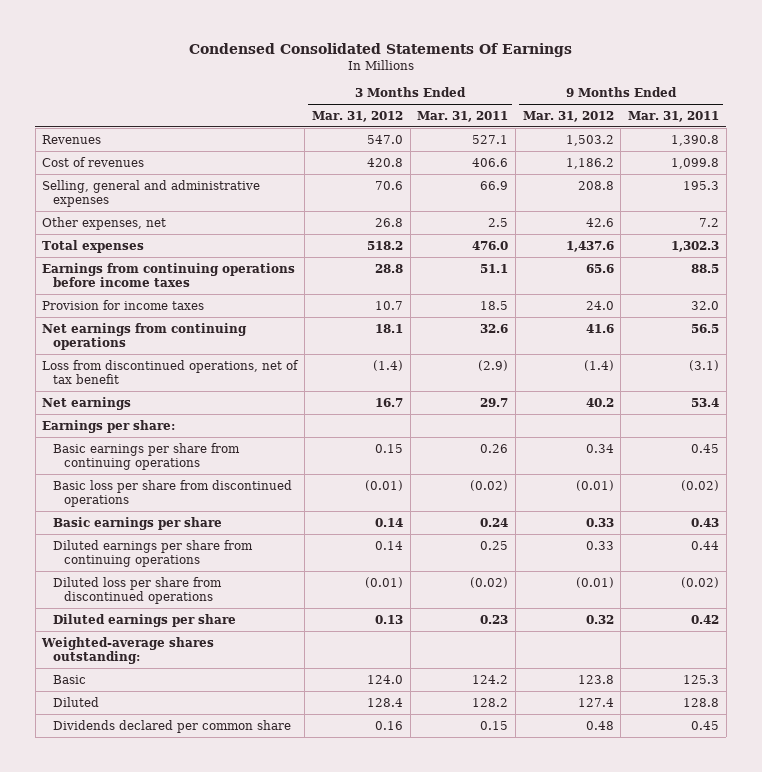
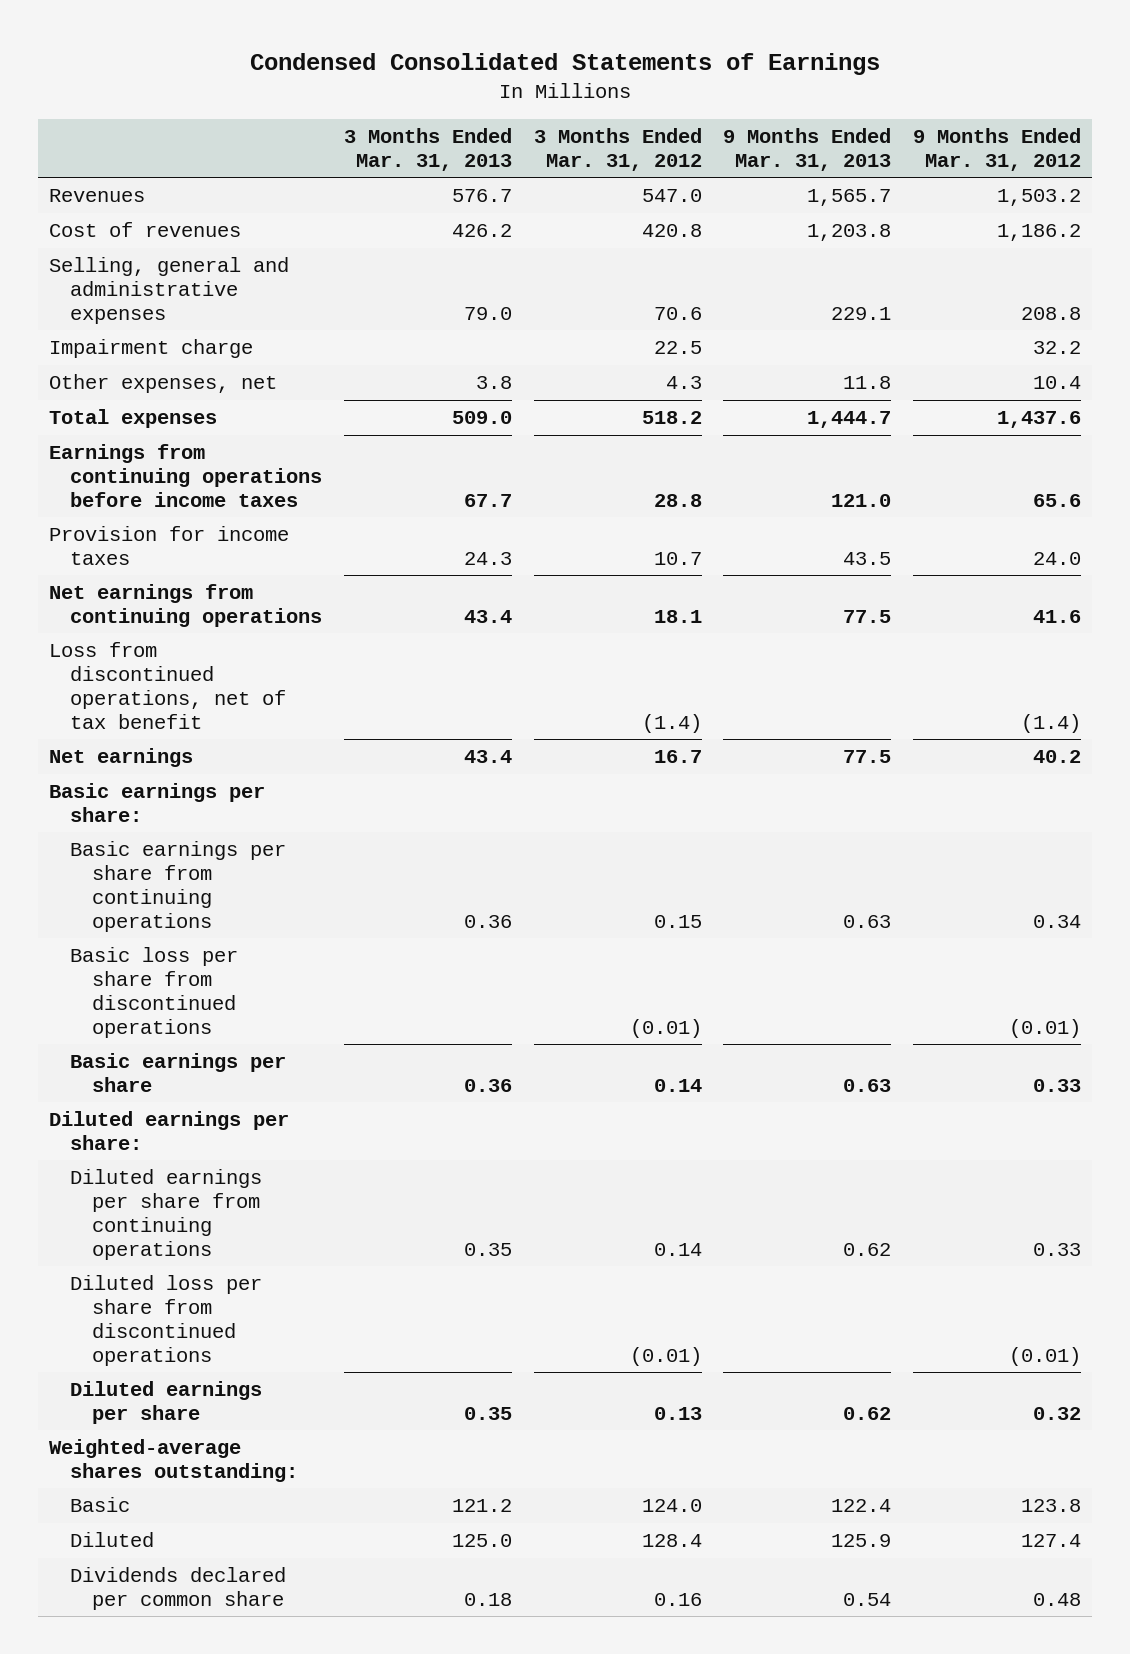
[188,42,572,57] Condensed Consolidated Statements Of Earnings -> [249,53,880,76] Condensed Consolidated Statements of Earnings
[417,110,509,122] Mar. 31, 2011 -> none
[628,110,720,122] Mar. 31, 2011 -> none
none -> [343,127,512,171] 3 Months Ended Mar. 31, 2013
none -> [723,127,892,171] 9 Months Ended Mar. 31, 2013
none -> [48,339,253,359] Impairment charge
[374,217,403,227] 26.8 -> [665,376,702,390] 4.3
[585,217,614,227] 42.6 -> [1032,376,1081,390] 10.4
[42,419,176,433] Earnings per share: -> [48,783,265,822] Basic earnings per share:
none -> [48,1111,289,1150] Diluted earnings per share:

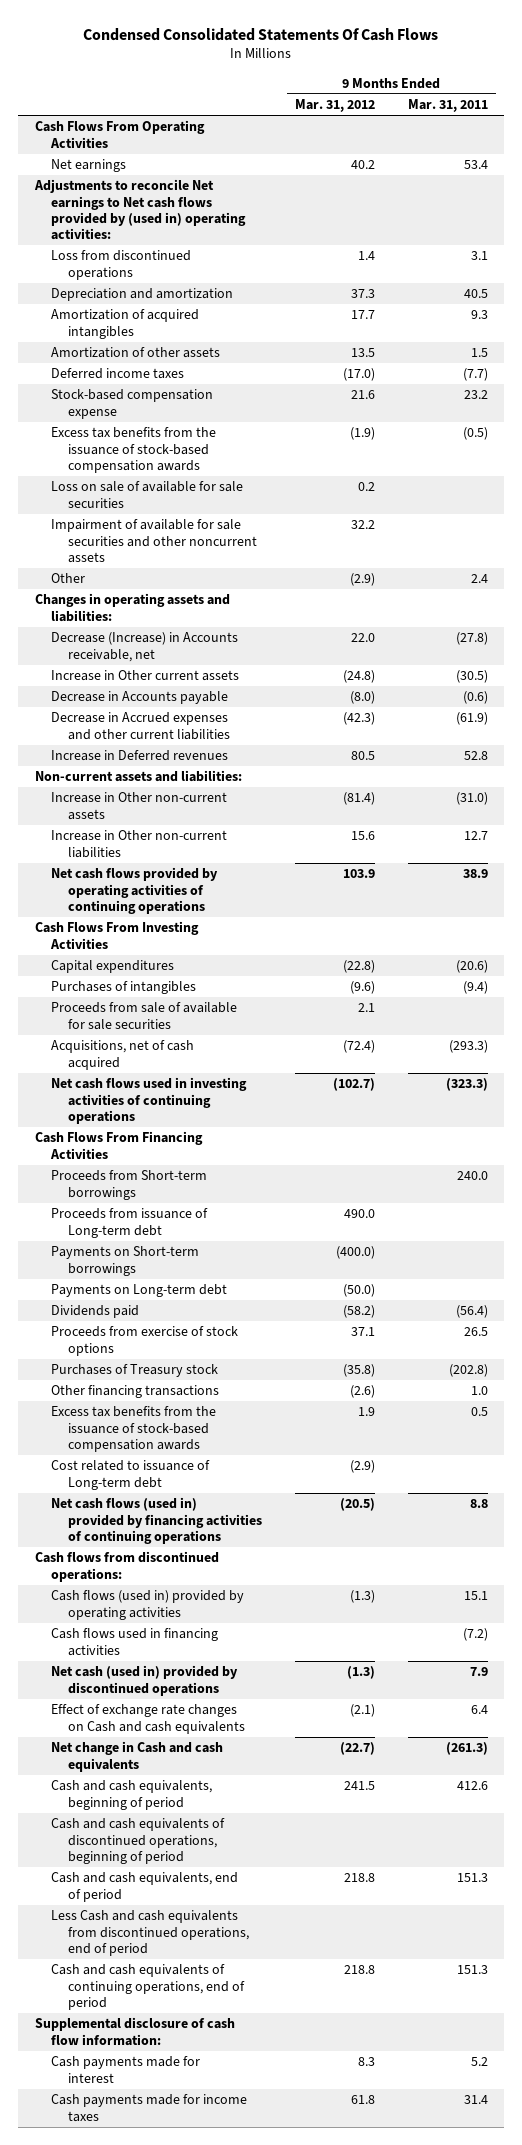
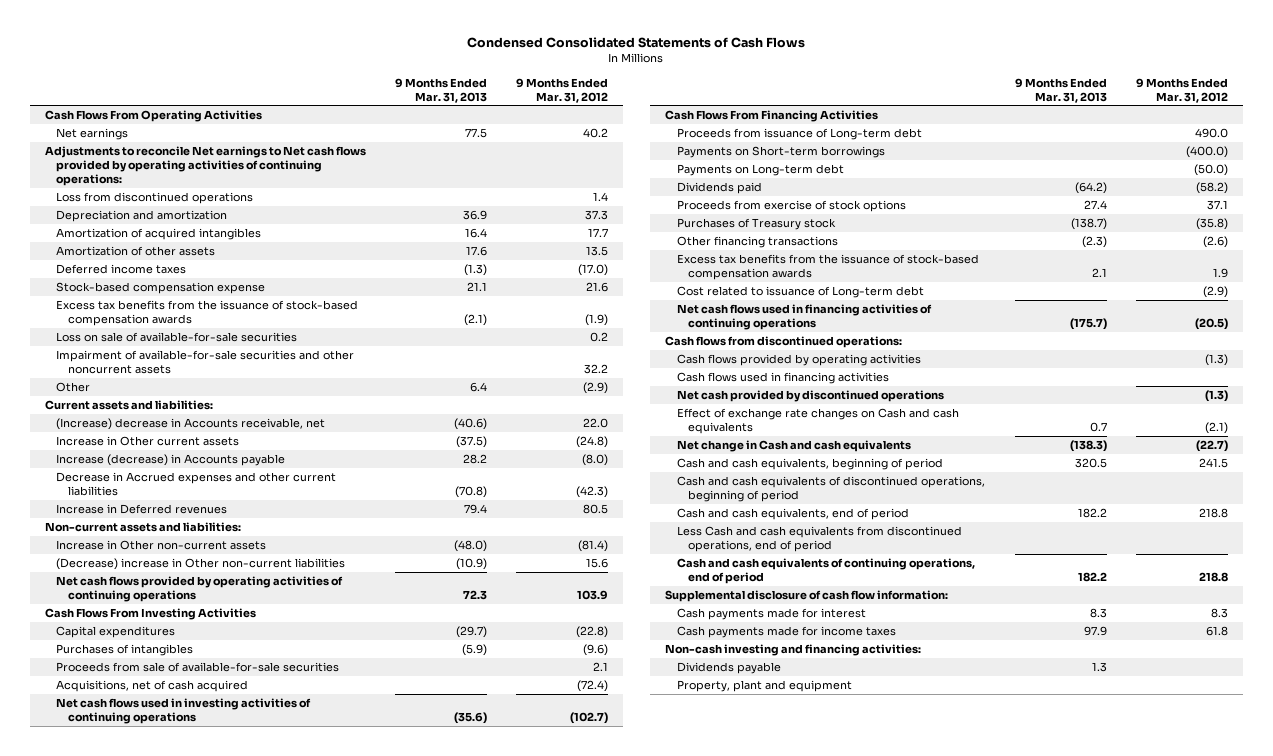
[83,27,439,41] Condensed Consolidated Statements Of Cash Flows -> [467,37,806,49] Condensed Consolidated Statements of Cash Flows
[407,99,488,113] Mar. 31, 2011 -> none
none -> [394,77,487,103] 9 Months Ended Mar. 31, 2013
[33,179,247,241] Adjustments to reconcile Net earnings to Net cash flows provided by (used in) operating activities: -> [44,146,366,186] Adjustments to reconcile Net earnings to Net cash flows provided by operating activities of continuing operations:
[51,481,244,508] Loss on sale of available for sale securities -> [56,332,298,343] Loss on sale of available-for-sale securities
[51,519,258,563] Impairment of available for sale securities and other noncurrent assets -> [56,350,355,374] Impairment of available-for-sale securities and other noncurrent assets
[34,593,230,622] Changes in operating assets and liabilities: -> none
none -> [44,400,213,411] Current assets and liabilities:
[51,632,239,662] Decrease (Increase) in Accounts receivable, net -> [56,418,326,431] (Increase) decrease in Accounts receivable, net
[51,691,229,705] Decrease in Accounts payable -> [56,454,286,467] Increase (decrease) in Accounts payable
[51,830,228,858] Increase in Other non-current liabilities -> [56,558,346,571] (Decrease) increase in Other non-current liabilities
[51,1002,238,1030] Proceeds from sale of available for sale securities -> [56,662,340,673] Proceeds from sale of available-for-sale securities
[51,1170,208,1200] Proceeds from Short-term borrowings -> none
[51,1497,263,1544] Net cash flows (used in) provided by financing activities of continuing operations -> [676,304,932,330] Net cash flows used in financing activities of continuing operations
[51,1590,245,1620] Cash flows (used in) provided by operating activities -> [676,354,921,367] Cash flows provided by operating activities
[51,1665,239,1696] Net cash (used in) provided by discontinued operations -> [676,390,944,403] Net cash provided by discontinued operations
none -> [664,644,921,657] Non-cash investing and financing activities:
none -> [676,662,781,675] Dividends payable
none -> [676,680,852,693] Property, plant and equipment

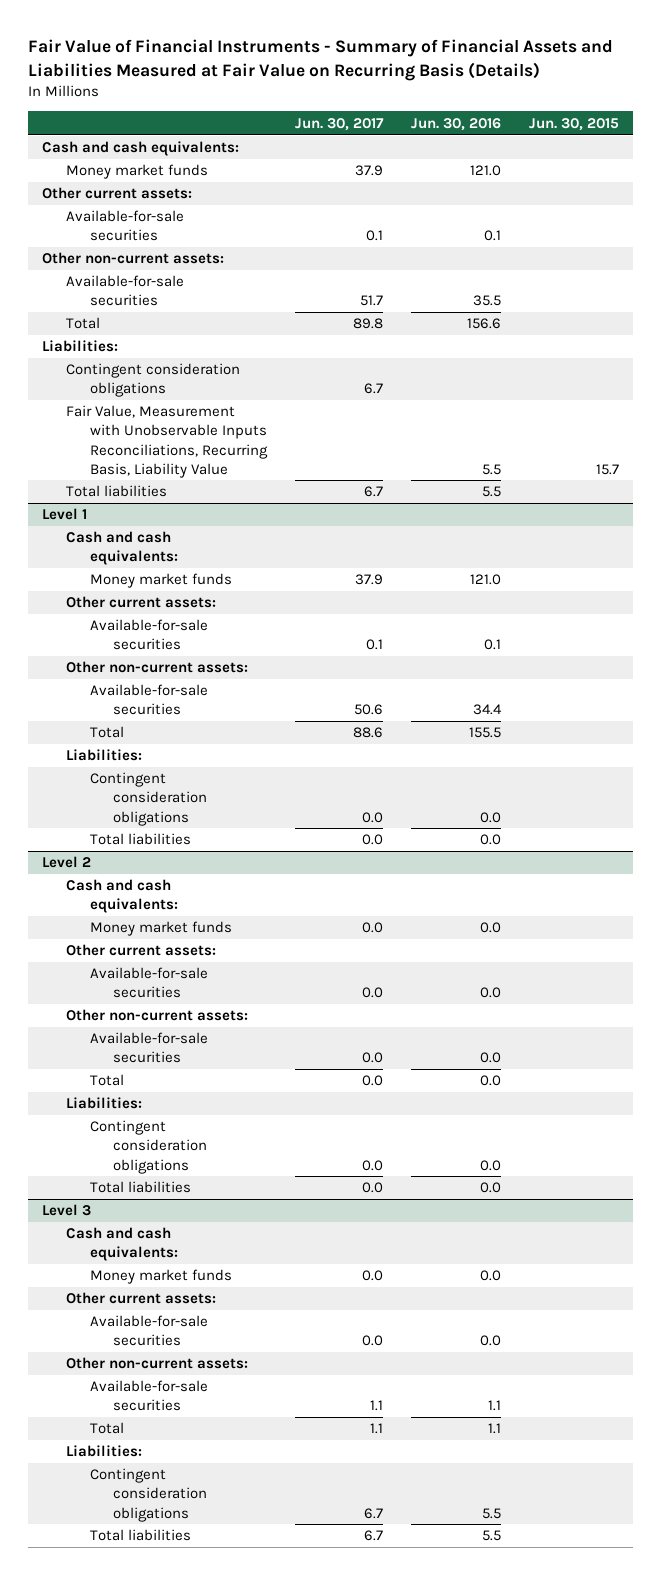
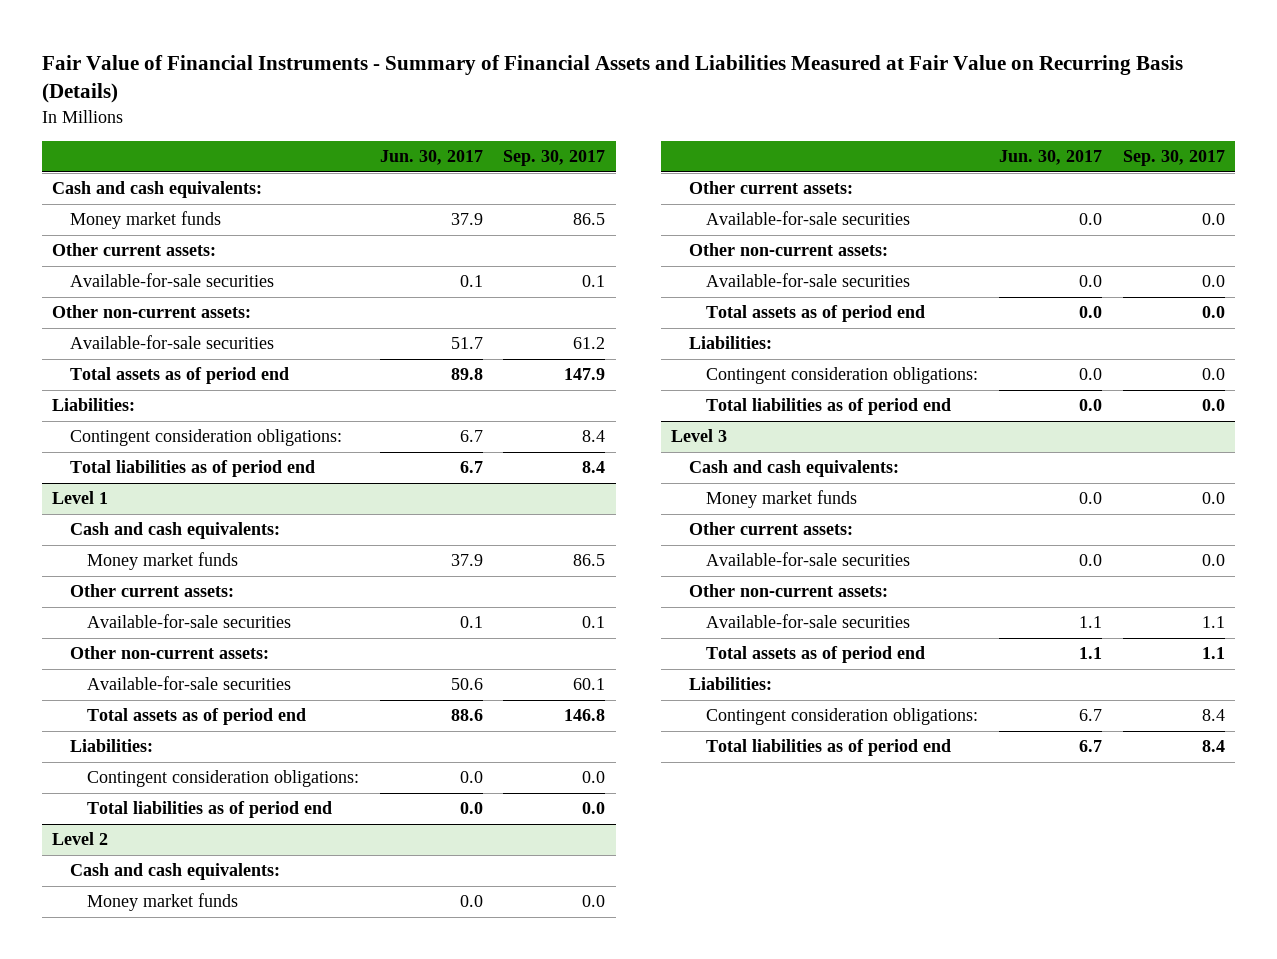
[410,117,501,131] Jun. 30, 2016 -> none
[529,117,620,131] Jun. 30, 2015 -> none
none -> [503,150,606,167] Sep. 30, 2017
[66,317,101,330] Total -> [69,367,289,385] Total assets as of period end
[66,405,268,478] Fair Value, Measurement with Unobservable Inputs Reconciliations, Recurring Basis, Liability Value -> none
[66,363,241,398] Contingent consideration obligations -> [69,429,342,447] Contingent consideration obligations:
[66,485,168,498] Total liabilities -> [69,460,315,478] Total liabilities as of period end
[89,726,124,739] Total -> [87,708,307,726] Total assets as of period end
[89,772,208,826] Contingent consideration obligations -> [87,770,360,788] Contingent consideration obligations:
[89,833,191,846] Total liabilities -> [87,801,333,819] Total liabilities as of period end
[89,1074,124,1087] Total -> [706,305,926,323] Total assets as of period end
[89,1120,208,1174] Contingent consideration obligations -> [706,367,979,385] Contingent consideration obligations:
[89,1181,191,1194] Total liabilities -> [706,398,952,416] Total liabilities as of period end
[89,1422,124,1435] Total -> [706,646,926,664] Total assets as of period end
[89,1468,208,1522] Contingent consideration obligations -> [706,708,979,726] Contingent consideration obligations:
[89,1529,191,1542] Total liabilities -> [706,739,952,757] Total liabilities as of period end

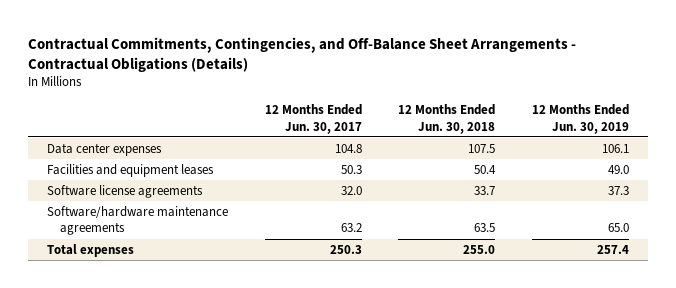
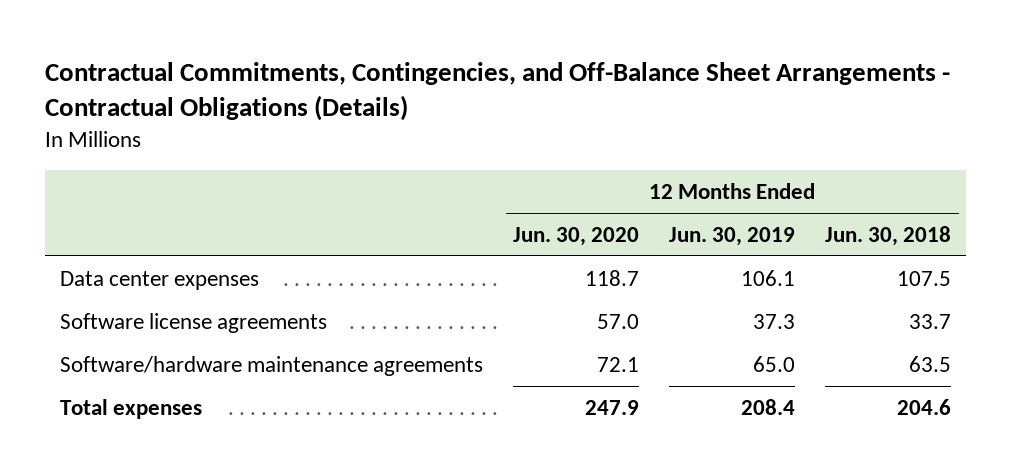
[264,104,362,134] 12 Months Ended Jun. 30, 2017 -> none
none -> [513,226,640,246] Jun. 30, 2020
[46,163,214,177] Facilities and equipment leases -> none
[463,244,496,254] 255.0 -> [897,398,952,415] 204.6
[597,244,630,254] 257.4 -> [741,398,796,415] 208.4

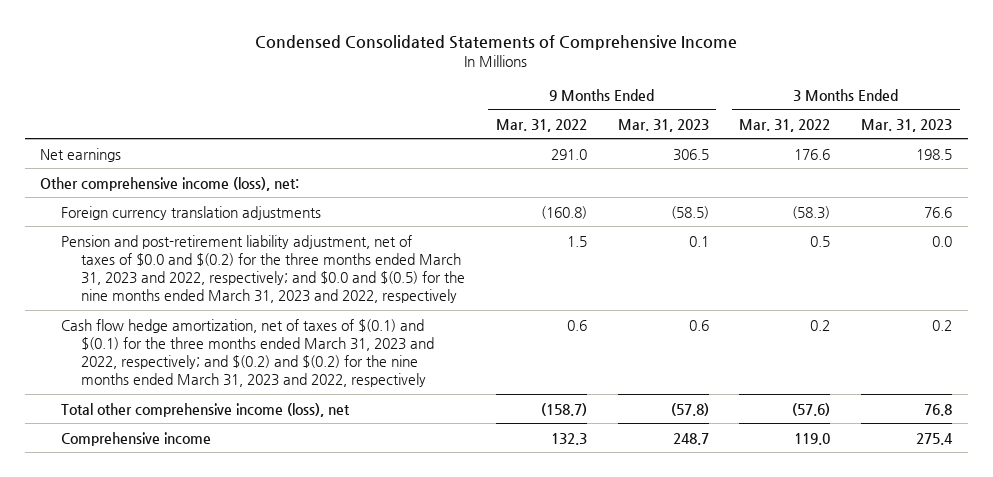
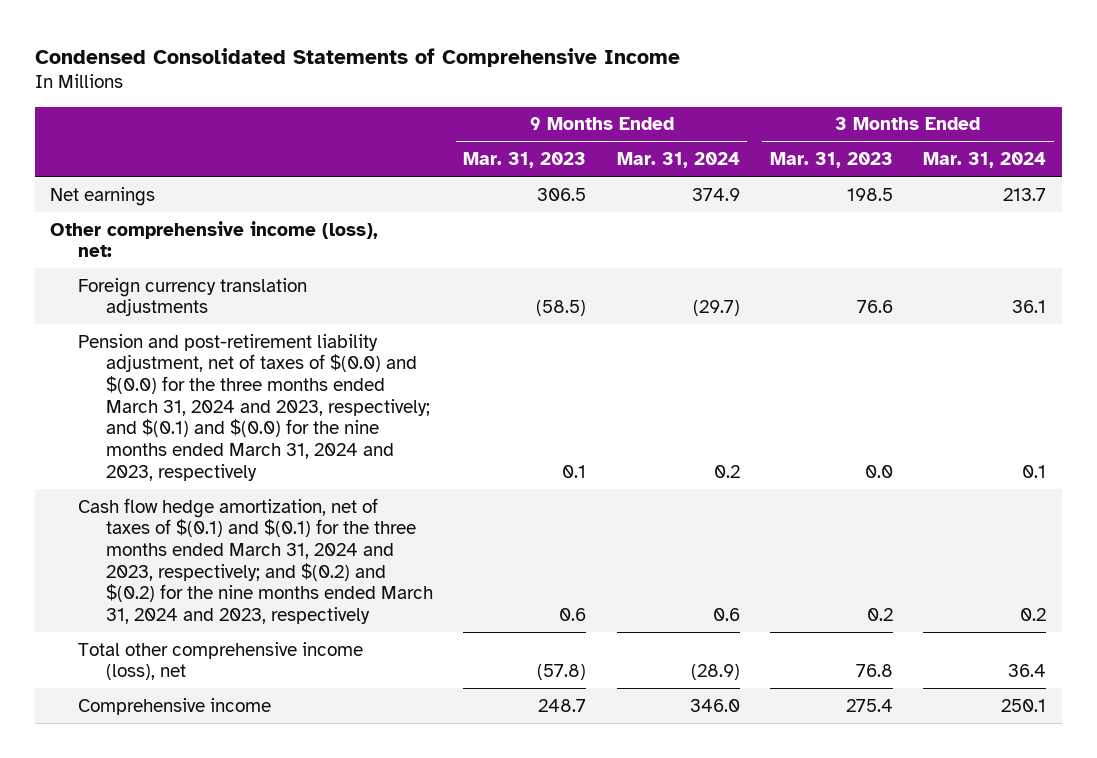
[495,118,587,132] Mar. 31, 2022 -> none
[739,118,831,132] Mar. 31, 2022 -> none
none -> [616,151,740,168] Mar. 31, 2024
none -> [923,151,1047,168] Mar. 31, 2024
[60,234,465,303] Pension and post-retirement liability adjustment, net of taxes of $0.0 and $(0.2) for the three months ended March 31, 2023 and 2022, respectively; and $0.0 and $(0.5) for the nine months ended March 31, 2023 and 2022, respectively -> [78,333,431,481] Pension and post-retirement liability adjustment, net of taxes of $(0.0) and $(0.0) for the three months ended March 31, 2024 and 2023, respectively; and $(0.1) and $(0.0) for the nine months ended March 31, 2024 and 2023, respectively
[60,318,434,387] Cash flow hedge amortization, net of taxes of $(0.1) and $(0.1) for the three months ended March 31, 2023 and 2022, respectively; and $(0.2) and $(0.2) for the nine months ended March 31, 2023 and 2022, respectively -> [78,497,434,625] Cash flow hedge amortization, net of taxes of $(0.1) and $(0.1) for the three months ended March 31, 2024 and 2023, respectively; and $(0.2) and $(0.2) for the nine months ended March 31, 2024 and 2023, respectively

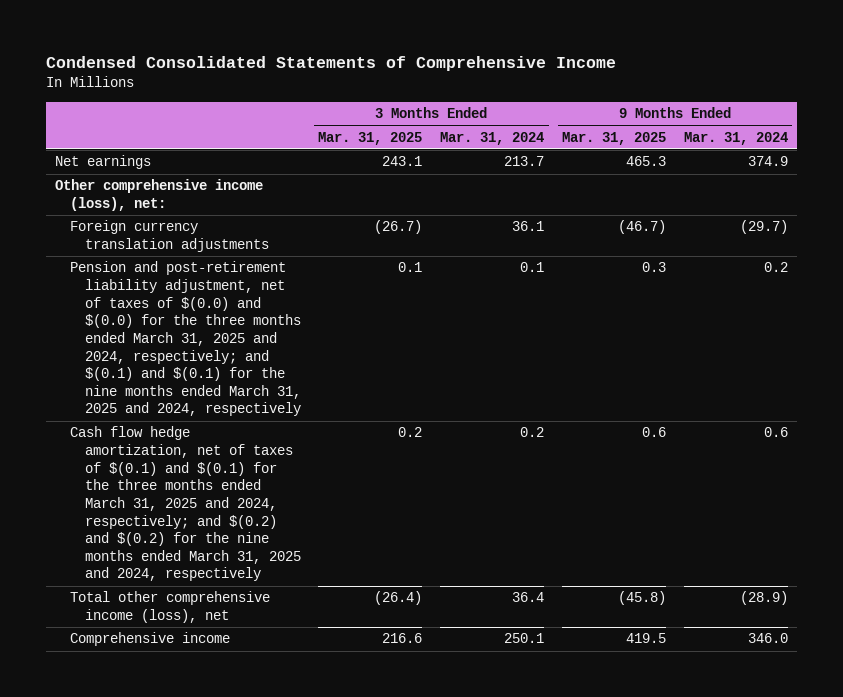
[463,151,587,168] Mar. 31, 2023 -> none
[770,151,894,168] Mar. 31, 2023 -> none
none -> [318,131,423,145] Mar. 31, 2025
none -> [561,131,666,145] Mar. 31, 2025
[78,333,431,481] Pension and post-retirement liability adjustment, net of taxes of $(0.0) and $(0.0) for the three months ended March 31, 2024 and 2023, respectively; and $(0.1) and $(0.0) for the nine months ended March 31, 2024 and 2023, respectively -> [69,261,301,417] Pension and post-retirement liability adjustment, net of taxes of $(0.0) and $(0.0) for the three months ended March 31, 2025 and 2024, respectively; and $(0.1) and $(0.1) for the nine months ended March 31, 2025 and 2024, respectively
[78,497,434,625] Cash flow hedge amortization, net of taxes of $(0.1) and $(0.1) for the three months ended March 31, 2024 and 2023, respectively; and $(0.2) and $(0.2) for the nine months ended March 31, 2024 and 2023, respectively -> [69,426,301,582] Cash flow hedge amortization, net of taxes of $(0.1) and $(0.1) for the three months ended March 31, 2025 and 2024, respectively; and $(0.2) and $(0.2) for the nine months ended March 31, 2025 and 2024, respectively

